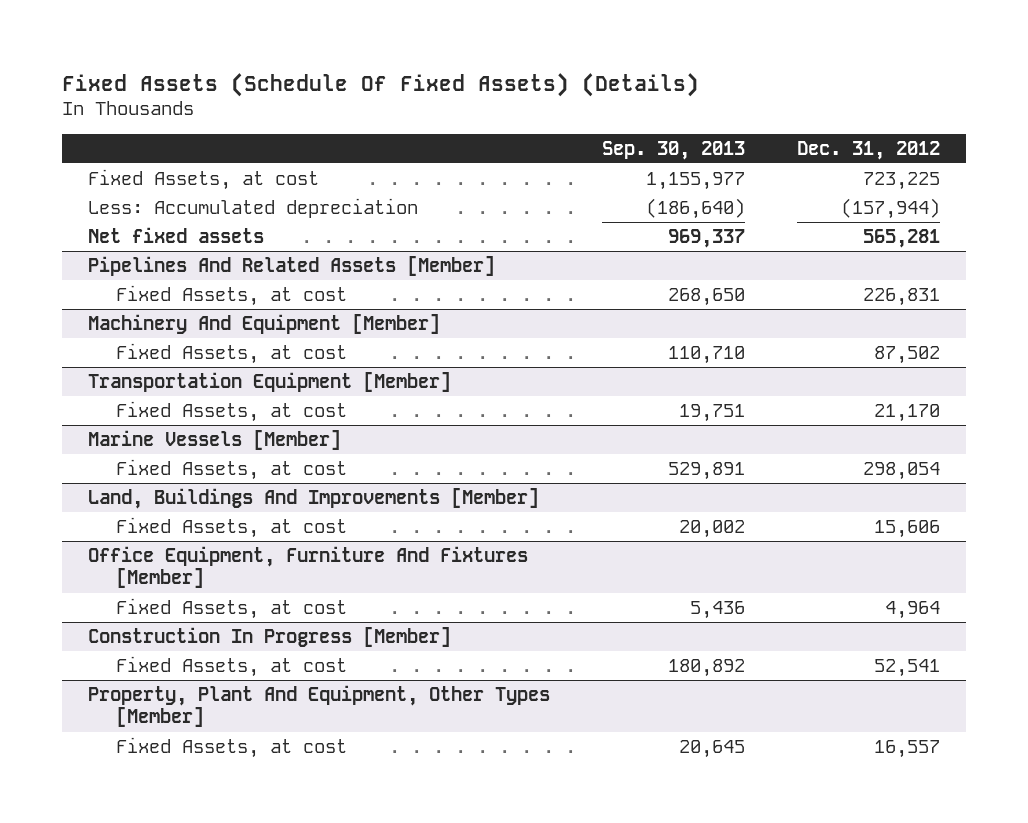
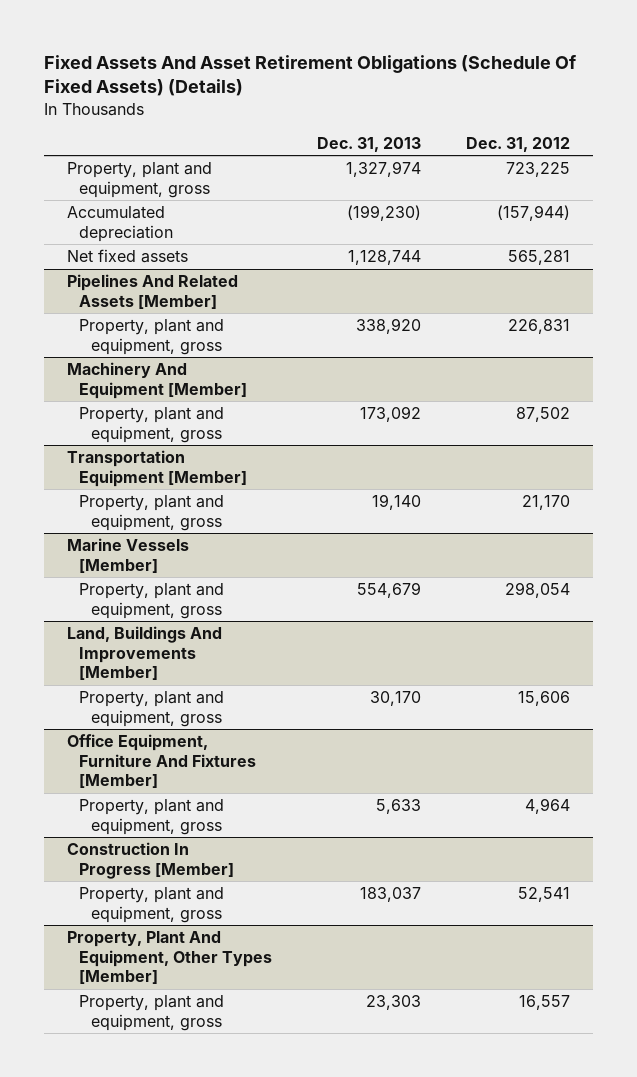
[62,72,700,97] Fixed Assets (Schedule Of Fixed Assets) (Details) -> [43,54,576,97] Fixed Assets And Asset Retirement Obligations (Schedule Of Fixed Assets) (Details)
[602,140,746,160] Sep. 30, 2013 -> none
none -> [317,136,422,152] Dec. 31, 2013
[88,168,320,190] Fixed Assets, at cost -> [66,162,212,198] Property, plant and equipment, gross
[88,197,419,218] Less: Accumulated depreciation -> [66,206,173,242] Accumulated depreciation
[116,284,348,306] Fixed Assets, at cost -> [78,319,224,355] Property, plant and equipment, gross
[116,342,348,364] Fixed Assets, at cost -> [78,407,224,443] Property, plant and equipment, gross
[116,400,348,422] Fixed Assets, at cost -> [78,495,224,531] Property, plant and equipment, gross
[116,458,348,480] Fixed Assets, at cost -> [78,583,224,619] Property, plant and equipment, gross
[116,516,348,538] Fixed Assets, at cost -> [78,691,224,727] Property, plant and equipment, gross
[116,597,348,619] Fixed Assets, at cost -> [78,799,224,835] Property, plant and equipment, gross
[116,655,348,677] Fixed Assets, at cost -> [78,887,224,923] Property, plant and equipment, gross
[116,736,348,758] Fixed Assets, at cost -> [78,995,224,1031] Property, plant and equipment, gross

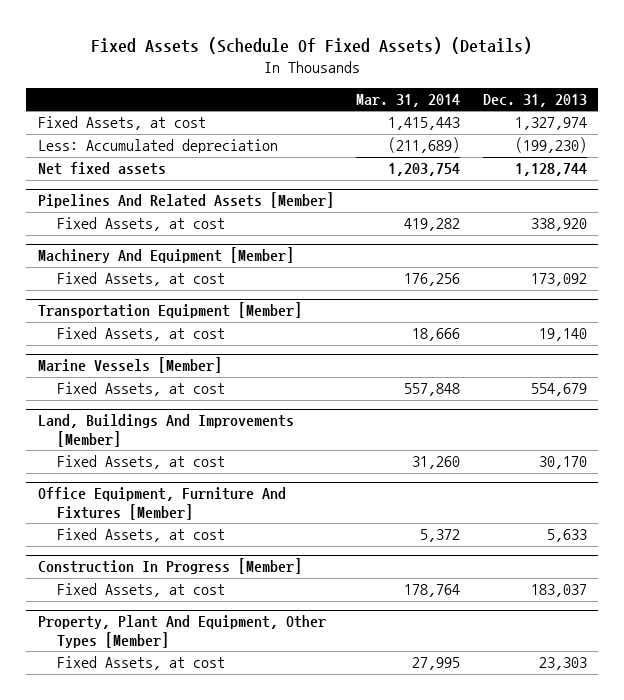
[43,54,576,97] Fixed Assets And Asset Retirement Obligations (Schedule Of Fixed Assets) (Details) -> [91,36,533,54] Fixed Assets (Schedule Of Fixed Assets) (Details)
[466,136,571,152] Dec. 31, 2012 -> none
none -> [356,94,461,108] Mar. 31, 2014
[66,162,212,198] Property, plant and equipment, gross -> [37,116,206,131] Fixed Assets, at cost
[66,206,173,242] Accumulated depreciation -> [37,139,278,154] Less: Accumulated depreciation
[78,319,224,355] Property, plant and equipment, gross -> [57,217,226,232] Fixed Assets, at cost
[78,407,224,443] Property, plant and equipment, gross -> [57,272,226,287] Fixed Assets, at cost
[78,495,224,531] Property, plant and equipment, gross -> [57,327,226,342] Fixed Assets, at cost
[78,583,224,619] Property, plant and equipment, gross -> [57,382,226,397] Fixed Assets, at cost
[78,691,224,727] Property, plant and equipment, gross -> [57,455,226,470] Fixed Assets, at cost
[78,799,224,835] Property, plant and equipment, gross -> [57,528,226,543] Fixed Assets, at cost
[78,887,224,923] Property, plant and equipment, gross -> [57,583,226,598] Fixed Assets, at cost
[78,995,224,1031] Property, plant and equipment, gross -> [57,656,226,671] Fixed Assets, at cost

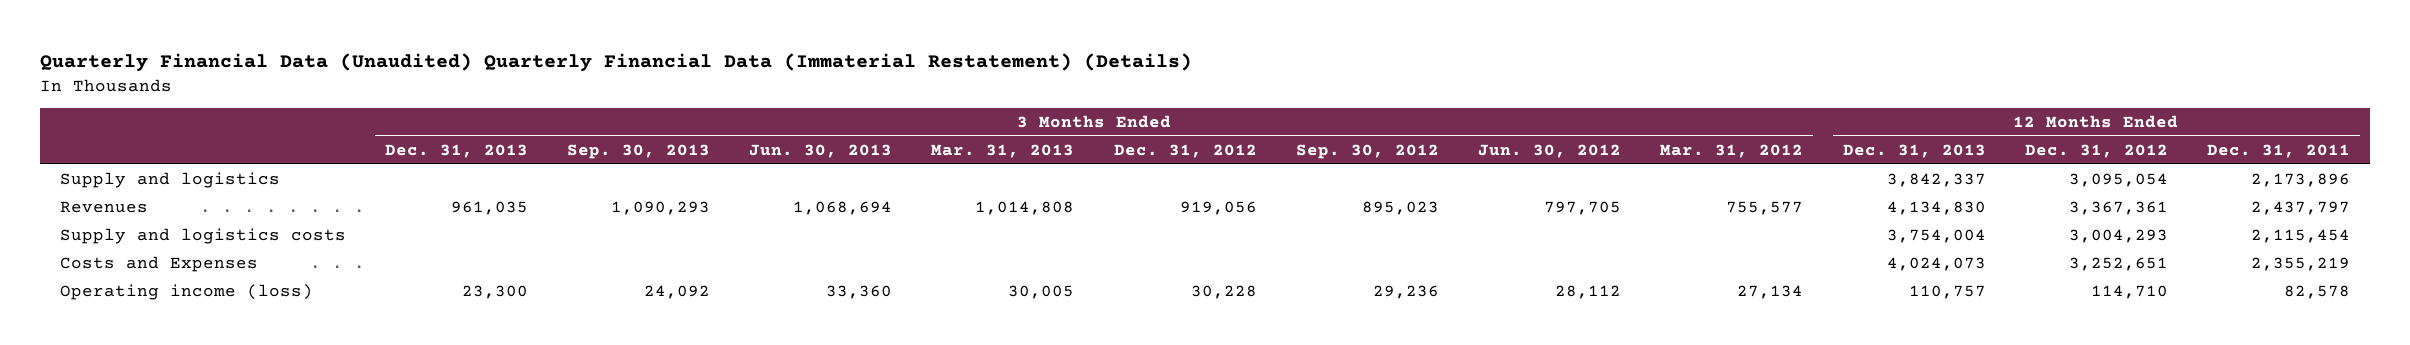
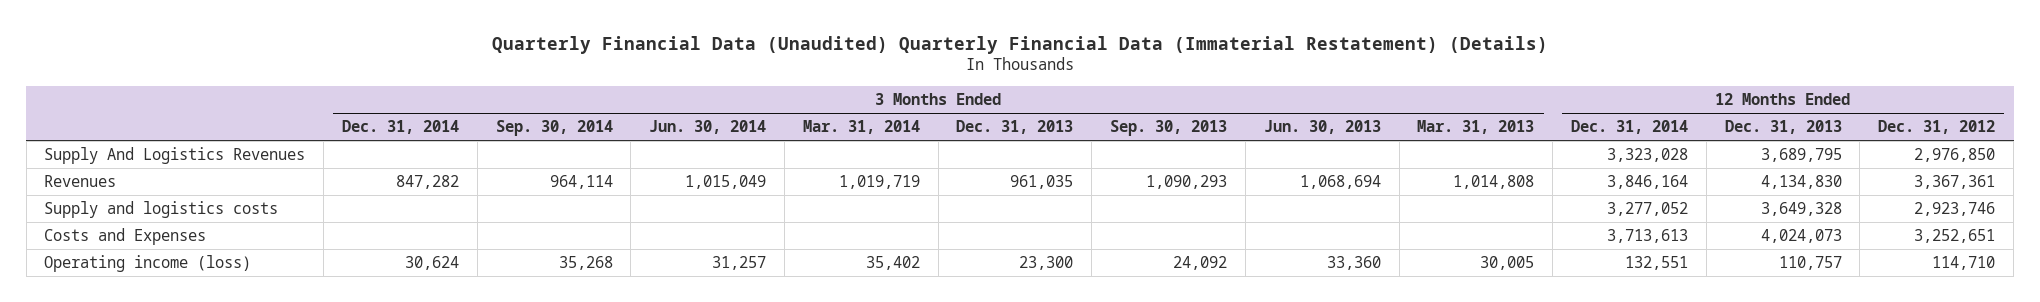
[1113,143,1257,158] Dec. 31, 2012 -> none
[1295,143,1439,159] Sep. 30, 2012 -> none
[1478,143,1622,158] Jun. 30, 2012 -> none
[1660,143,1804,158] Mar. 31, 2012 -> none
[2207,143,2351,158] Dec. 31, 2011 -> none
none -> [341,120,459,135] Dec. 31, 2014
none -> [495,120,613,137] Sep. 30, 2014
none -> [649,120,767,135] Jun. 30, 2014
none -> [802,120,920,135] Mar. 31, 2014
none -> [1570,120,1688,135] Dec. 31, 2014
[59,172,280,189] Supply and logistics -> [44,147,306,165] Supply And Logistics Revenues
[1886,173,1986,188] 3,842,337 -> [1760,148,1842,163] 3,689,795
[2068,173,2168,188] 3,095,054 -> [1914,148,1996,163] 2,976,850
[1886,229,1986,244] 3,754,004 -> [1760,202,1842,217] 3,649,328
[2068,229,2168,244] 3,004,293 -> [1914,202,1996,217] 2,923,746

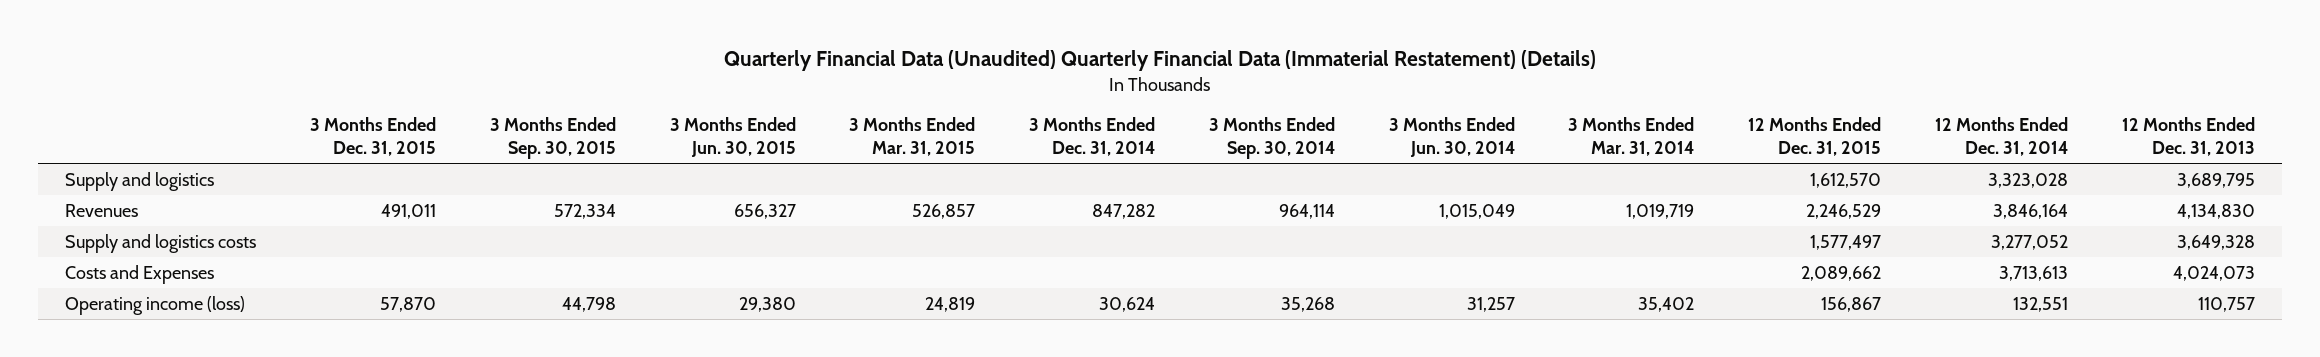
[956,120,1074,135] Dec. 31, 2013 -> none
[1110,120,1228,137] Sep. 30, 2013 -> none
[1263,120,1381,135] Jun. 30, 2013 -> none
[1417,120,1535,135] Mar. 31, 2013 -> none
[1878,120,1996,135] Dec. 31, 2012 -> none
none -> [310,116,437,156] 3 Months Ended Dec. 31, 2015
none -> [489,116,616,159] 3 Months Ended Sep. 30, 2015
none -> [669,116,796,157] 3 Months Ended Jun. 30, 2015
none -> [849,116,976,156] 3 Months Ended Mar. 31, 2015
none -> [1748,116,1882,156] 12 Months Ended Dec. 31, 2015
[44,147,306,165] Supply And Logistics Revenues -> [65,171,215,191] Supply and logistics

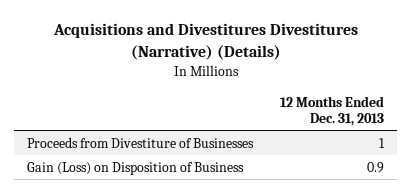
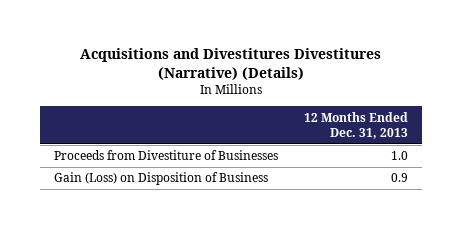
[379,137,386,148] 1 -> [391,151,409,161] 1.0

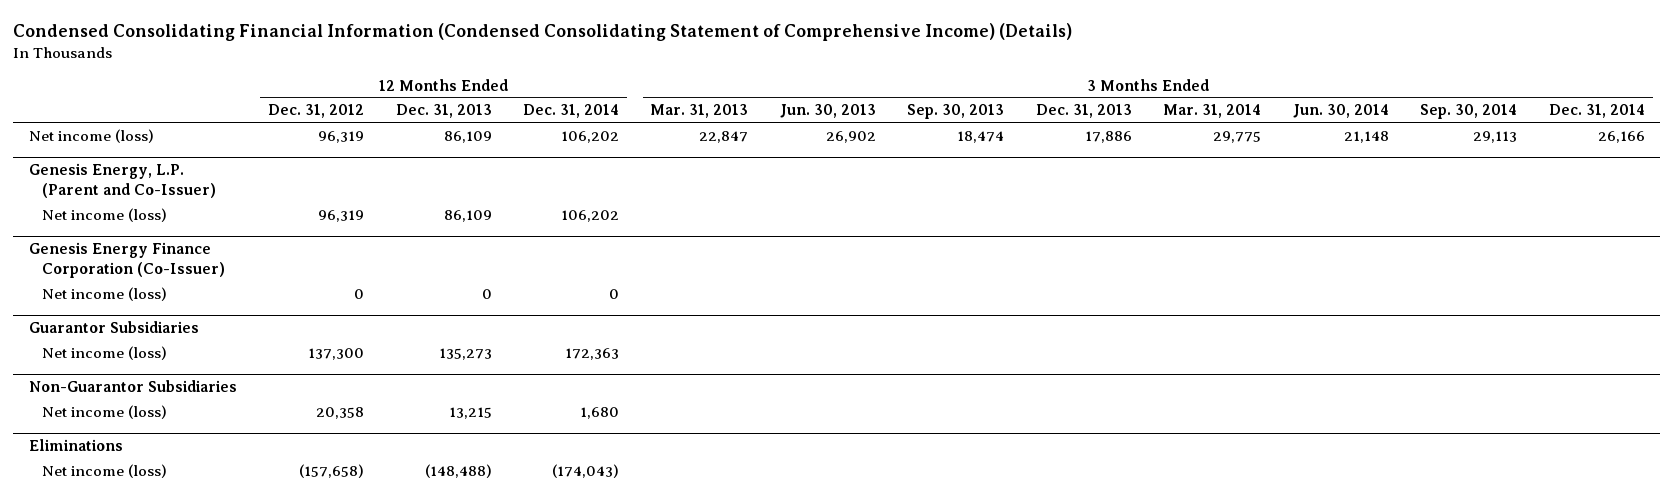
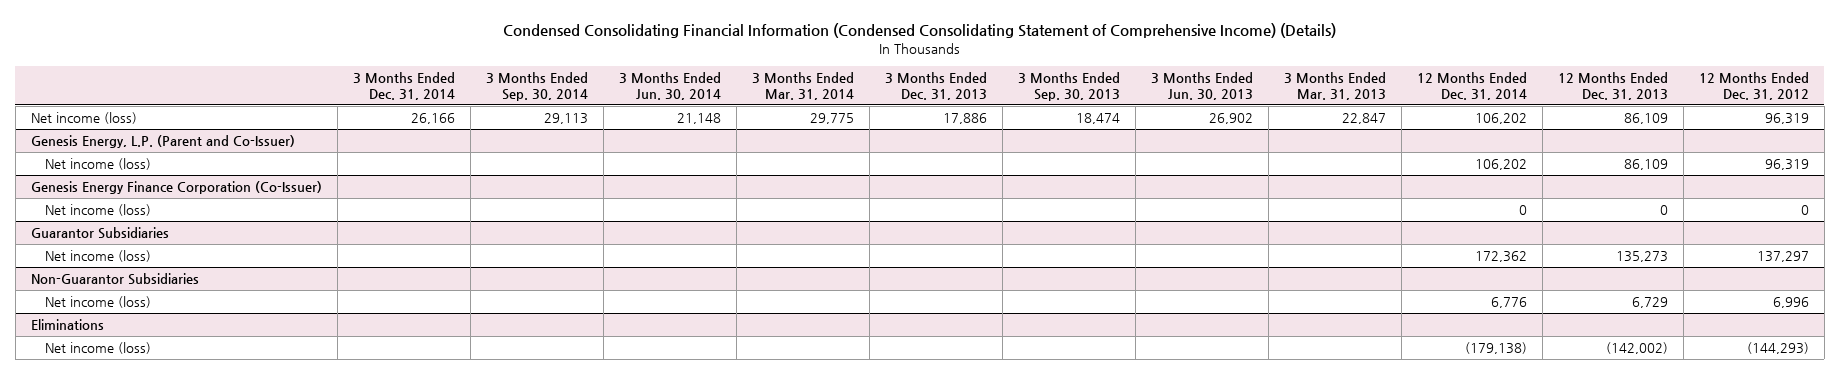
[308,347,365,360] 137,300 -> [1756,250,1809,262] 137,297
[565,347,620,360] 172,363 -> [1474,250,1527,262] 172,362
[316,406,365,419] 20,358 -> [1772,296,1809,308] 6,996
[448,406,492,419] 13,215 -> [1631,296,1668,308] 6,729
[580,406,620,419] 1,680 -> [1490,296,1527,308] 6,776
[299,463,365,478] (157,658) -> [1746,341,1809,354] (144,293)
[424,463,492,478] (148,488) -> [1605,341,1668,354] (142,002)
[552,463,620,478] (174,043) -> [1464,341,1527,354] (179,138)

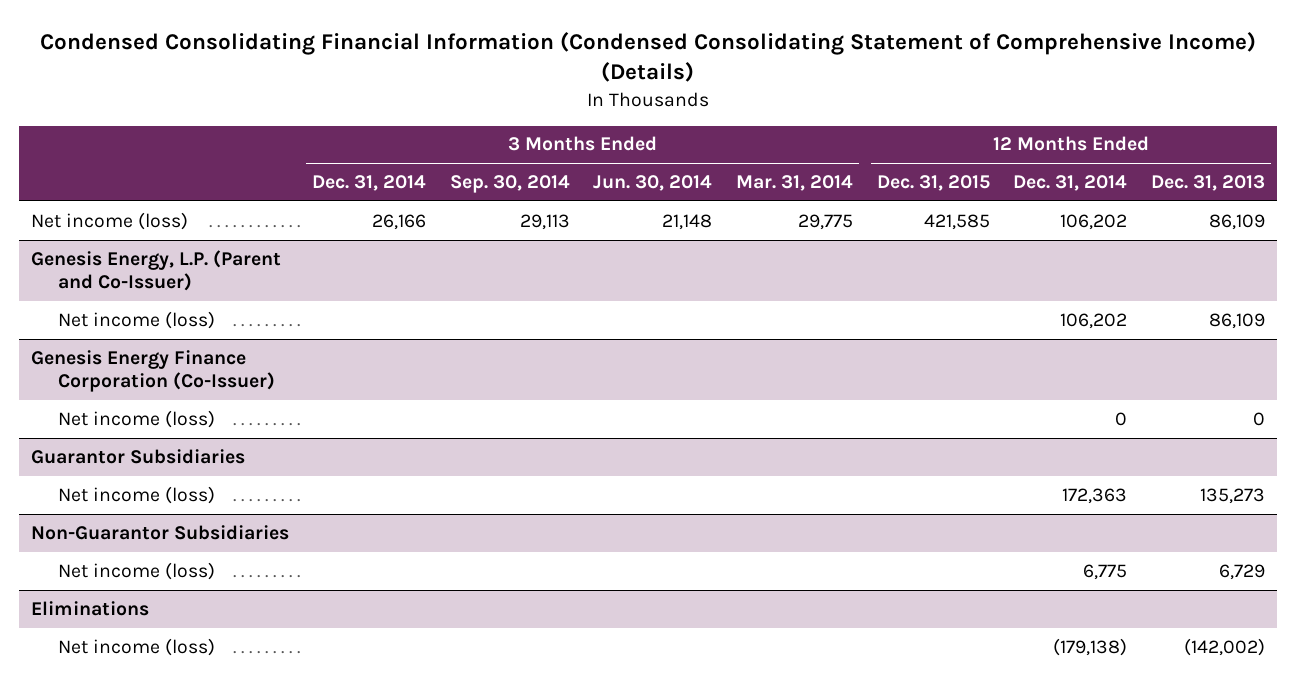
[884,71,987,101] 3 Months Ended Dec. 31, 2013 -> none
[1017,71,1120,102] 3 Months Ended Sep. 30, 2013 -> none
[1150,71,1253,101] 3 Months Ended Jun. 30, 2013 -> none
[1283,71,1386,101] 3 Months Ended Mar. 31, 2013 -> none
[1698,71,1809,101] 12 Months Ended Dec. 31, 2012 -> none
none -> [876,174,990,191] Dec. 31, 2015
[1474,250,1527,262] 172,362 -> [1062,487,1128,504] 172,363
[1490,296,1527,308] 6,776 -> [1083,563,1128,580] 6,775

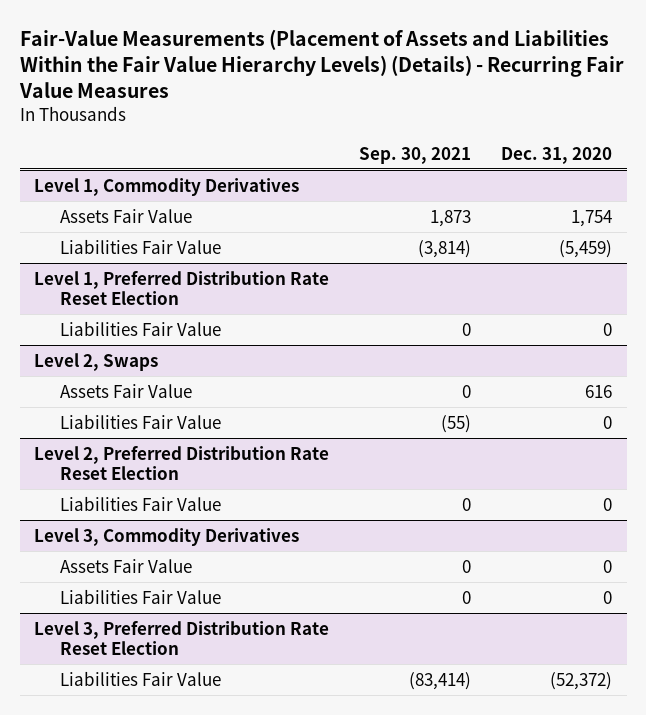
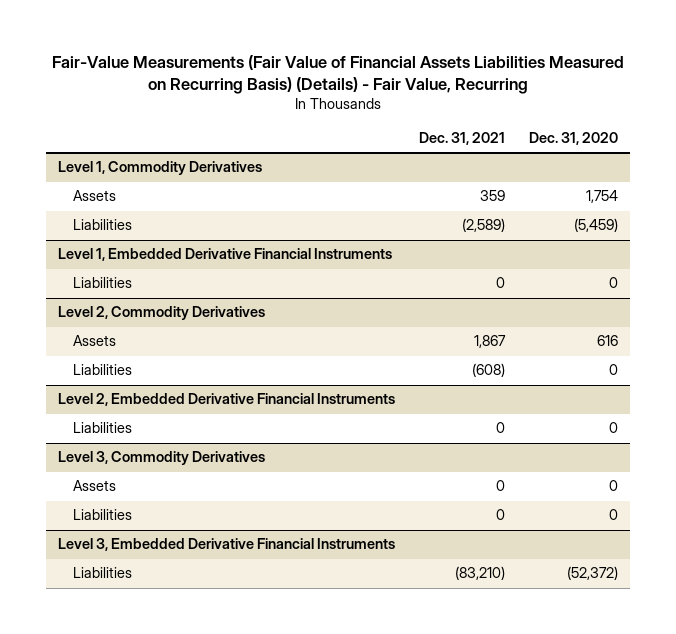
[18,28,624,99] Fair-Value Measurements (Placement of Assets and Liabilities Within the Fair Value Hierarchy Levels) (Details) - Recurring Fair Value Measures -> [52,54,625,95] Fair-Value Measurements (Fair Value of Financial Assets Liabilities Measured on Recurring Basis) (Details) - Fair Value, Recurring
[359,146,472,164] Sep. 30, 2021 -> none
none -> [419,132,506,146] Dec. 31, 2021
[34,270,330,305] Level 1, Preferred Distribution Rate Reset Election -> none
[34,352,159,371] Level 2, Swaps -> none
[34,445,330,480] Level 2, Preferred Distribution Rate Reset Election -> none
[59,208,192,223] Assets Fair Value -> [73,190,117,202] Assets
[59,238,221,254] Liabilities Fair Value -> [73,219,133,231] Liabilities
none -> [57,248,392,262] Level 1, Embedded Derivative Financial Instruments
[59,320,221,336] Liabilities Fair Value -> [73,277,133,289] Liabilities
none -> [57,306,265,321] Level 2, Commodity Derivatives
[59,383,192,398] Assets Fair Value -> [73,335,117,347] Assets
[59,413,221,429] Liabilities Fair Value -> [73,364,133,376] Liabilities
none -> [57,393,395,407] Level 2, Embedded Derivative Financial Instruments
[59,495,221,511] Liabilities Fair Value -> [73,422,133,434] Liabilities
[34,620,330,655] Level 3, Preferred Distribution Rate Reset Election -> none
[59,558,192,573] Assets Fair Value -> [73,480,117,492] Assets
[59,588,221,604] Liabilities Fair Value -> [73,509,133,521] Liabilities
none -> [57,538,395,552] Level 3, Embedded Derivative Financial Instruments
[59,670,221,686] Liabilities Fair Value -> [73,567,133,579] Liabilities

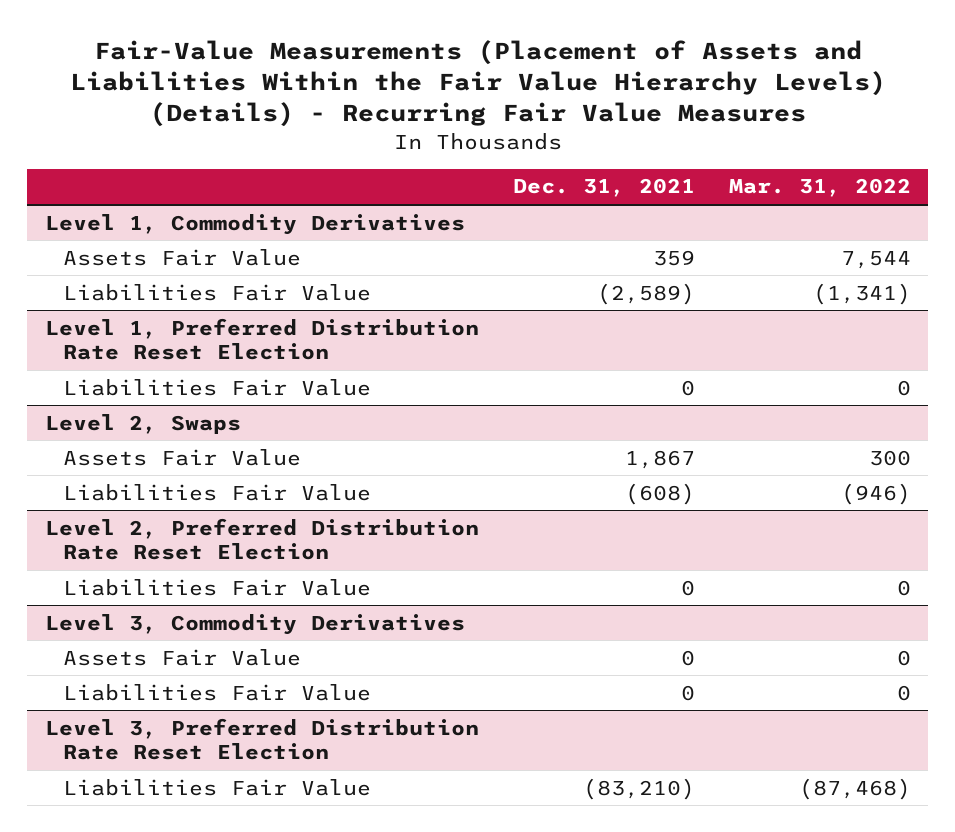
[52,54,625,95] Fair-Value Measurements (Fair Value of Financial Assets Liabilities Measured on Recurring Basis) (Details) - Fair Value, Recurring -> [69,39,886,128] Fair-Value Measurements (Placement of Assets and Liabilities Within the Fair Value Hierarchy Levels) (Details) - Recurring Fair Value Measures
[529,132,619,146] Dec. 31, 2020 -> none
none -> [728,178,911,198] Mar. 31, 2022
[57,248,392,262] Level 1, Embedded Derivative Financial Instruments -> none
[57,306,265,321] Level 2, Commodity Derivatives -> none
[57,393,395,407] Level 2, Embedded Derivative Financial Instruments -> none
[73,190,117,202] Assets -> [62,248,301,266] Assets Fair Value
[73,219,133,231] Liabilities -> [62,283,371,301] Liabilities Fair Value
none -> [44,317,479,361] Level 1, Preferred Distribution Rate Reset Election
[73,277,133,289] Liabilities -> [62,378,371,396] Liabilities Fair Value
none -> [44,413,241,434] Level 2, Swaps
[73,335,117,347] Assets -> [62,448,301,466] Assets Fair Value
[73,364,133,376] Liabilities -> [62,483,371,501] Liabilities Fair Value
none -> [44,517,479,561] Level 2, Preferred Distribution Rate Reset Election
[73,422,133,434] Liabilities -> [62,578,371,596] Liabilities Fair Value
[57,538,395,552] Level 3, Embedded Derivative Financial Instruments -> none
[73,480,117,492] Assets -> [62,648,301,666] Assets Fair Value
[73,509,133,521] Liabilities -> [62,683,371,701] Liabilities Fair Value
none -> [44,717,479,761] Level 3, Preferred Distribution Rate Reset Election
[73,567,133,579] Liabilities -> [62,778,371,796] Liabilities Fair Value

